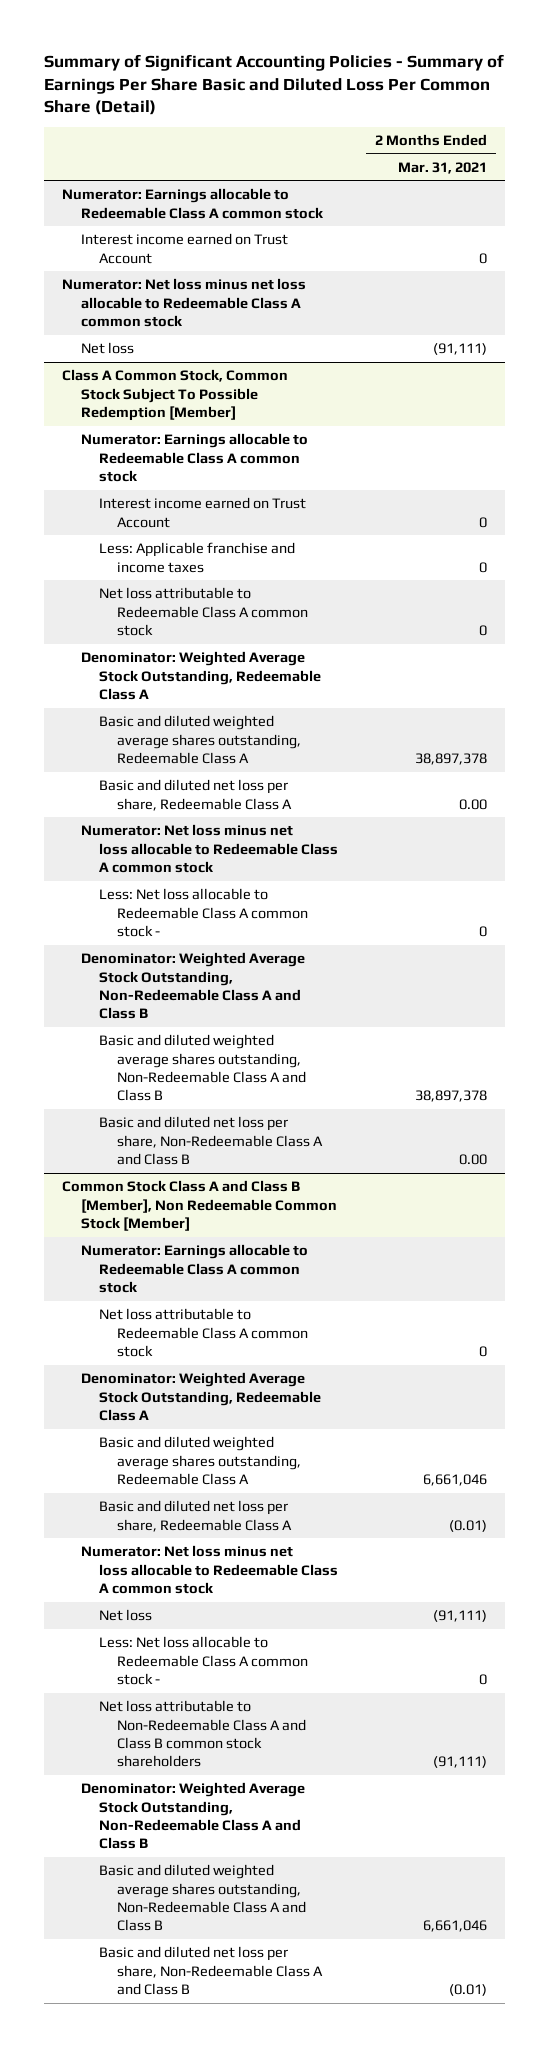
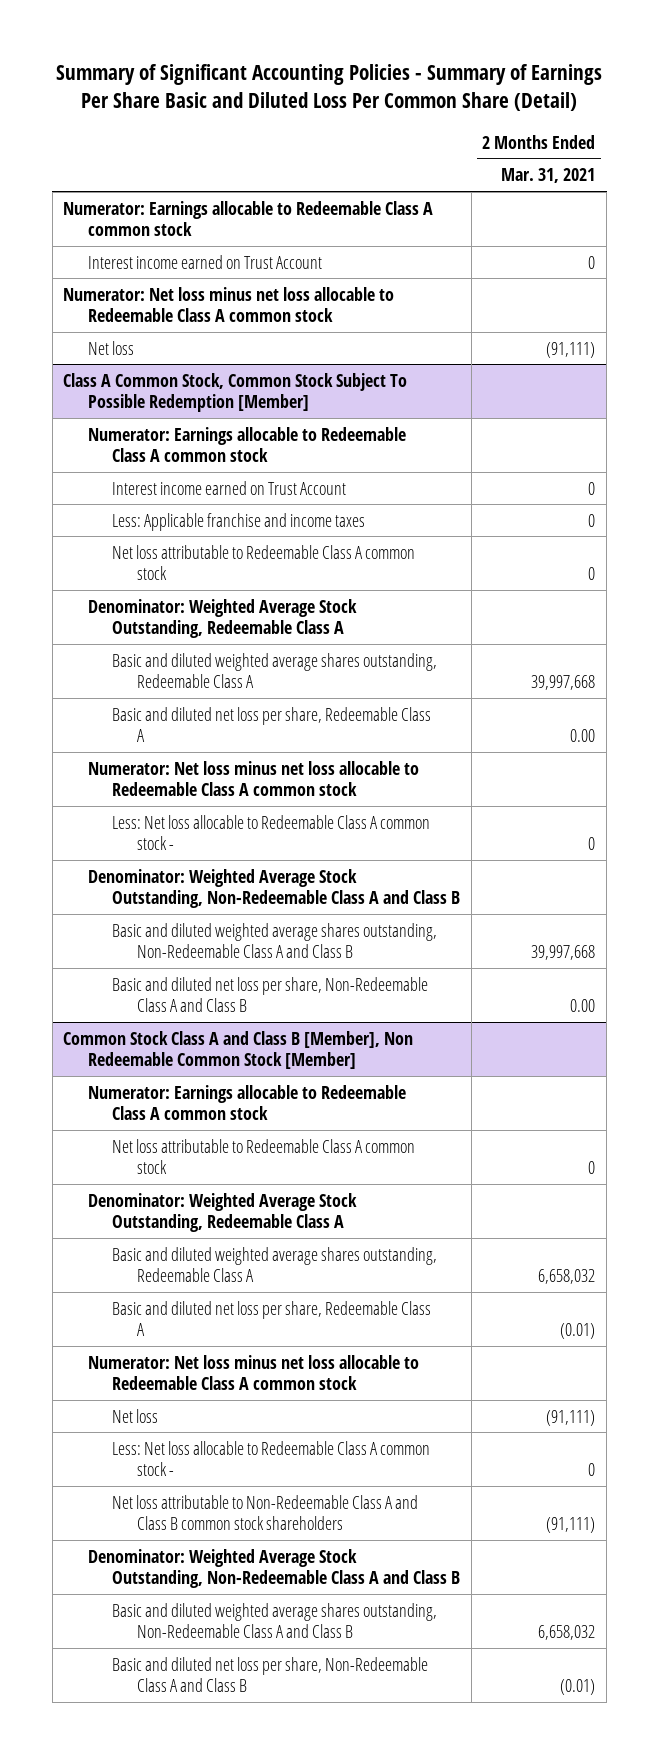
[414,753,487,766] 38,897,378 -> [531,675,596,691] 39,997,668
[414,1090,487,1103] 38,897,378 -> [531,945,596,961] 39,997,668
[422,1474,487,1487] 6,661,046 -> [538,1269,596,1285] 6,658,032
[422,1920,487,1933] 6,661,046 -> [538,1625,596,1641] 6,658,032

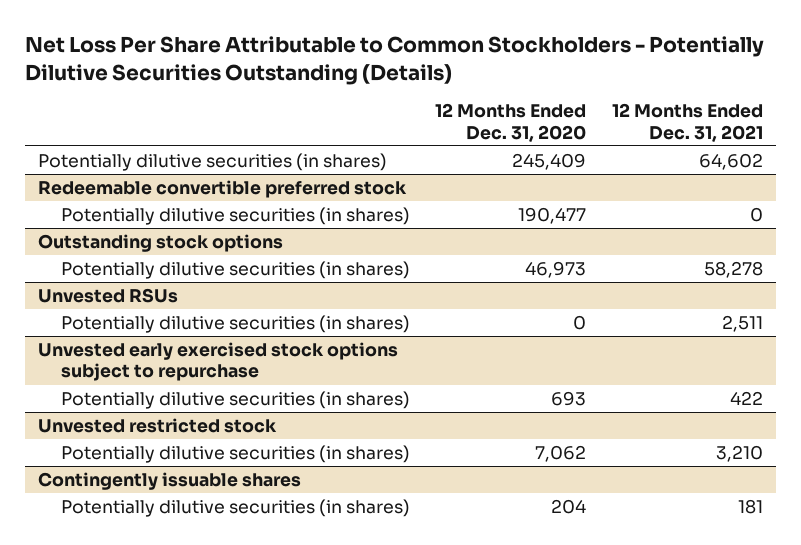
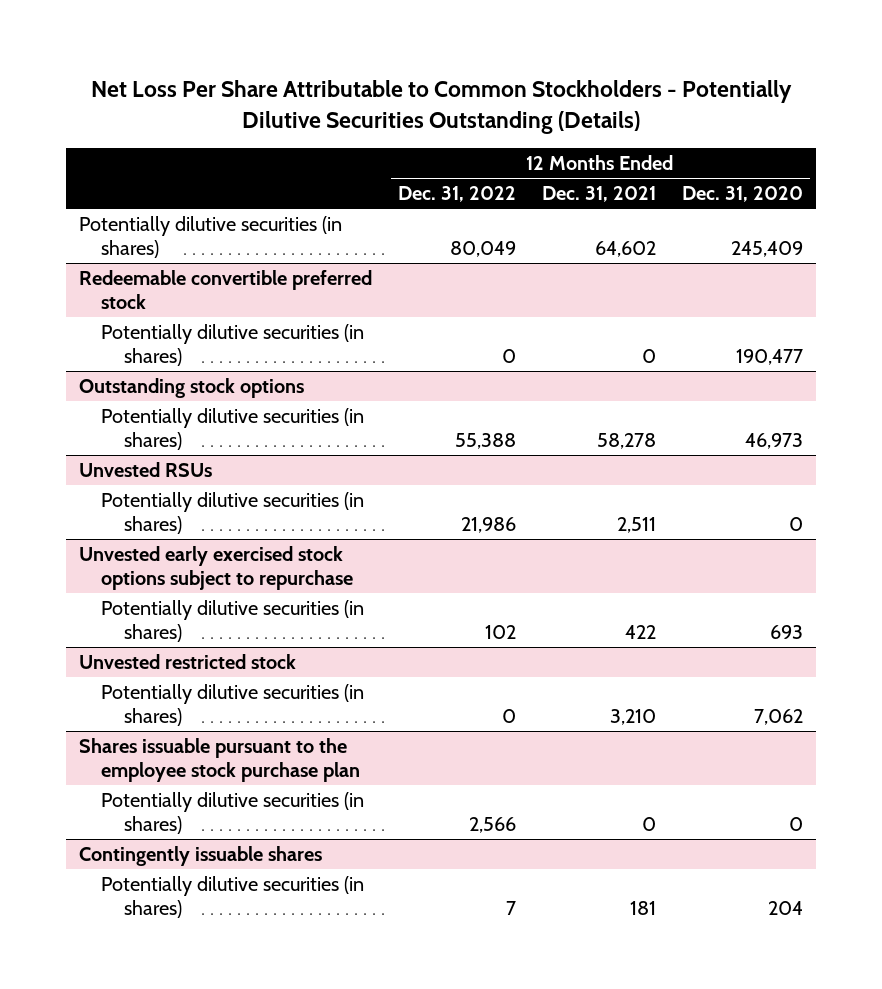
none -> [397,186,516,203] Dec. 31, 2022
none -> [78,738,361,783] Shares issuable pursuant to the employee stock purchase plan
none -> [101,792,365,835] Potentially dilutive securities (in shares)

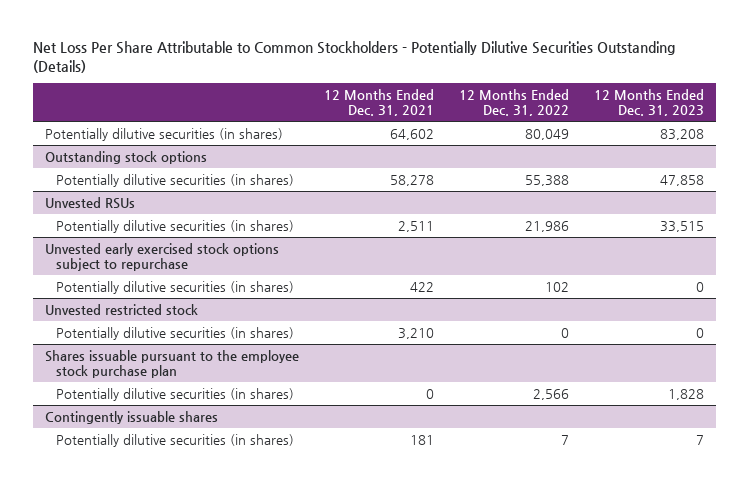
[682,186,804,203] Dec. 31, 2020 -> none
none -> [593,89,704,117] 12 Months Ended Dec. 31, 2023
[78,270,372,310] Redeemable convertible preferred stock -> none
[101,324,365,367] Potentially dilutive securities (in shares) -> none

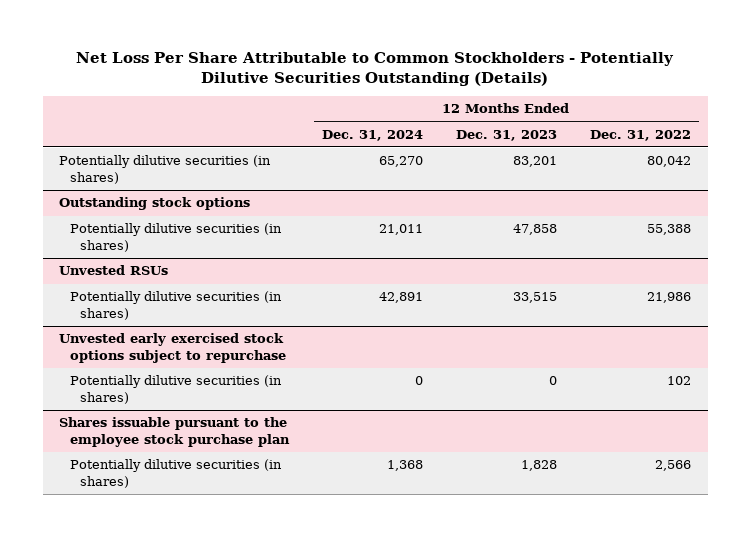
[324,89,435,117] 12 Months Ended Dec. 31, 2021 -> none
none -> [321,129,423,141] Dec. 31, 2024
[524,128,569,140] 80,049 -> [647,156,692,168] 80,042
[659,128,704,140] 83,208 -> [512,156,557,168] 83,201
[45,303,199,315] Unvested restricted stock -> none
[56,326,295,340] Potentially dilutive securities (in shares) -> none
[45,410,219,424] Contingently issuable shares -> none
[56,433,295,447] Potentially dilutive securities (in shares) -> none

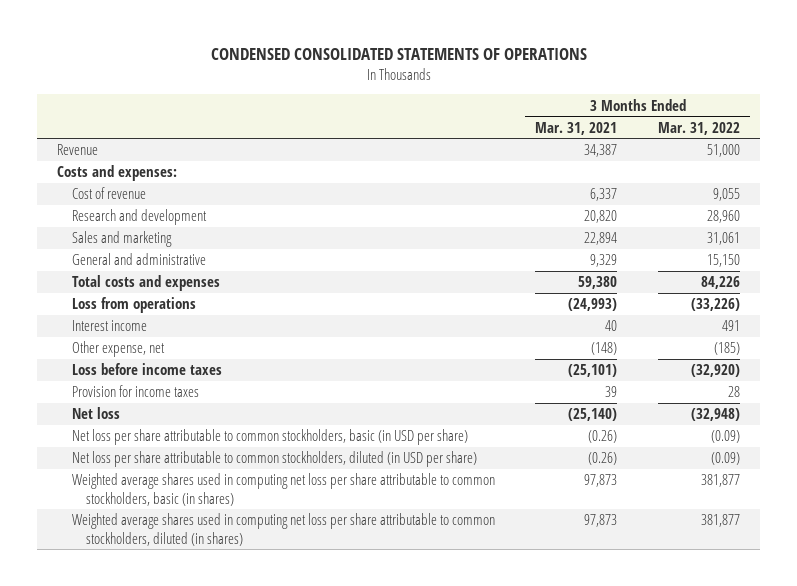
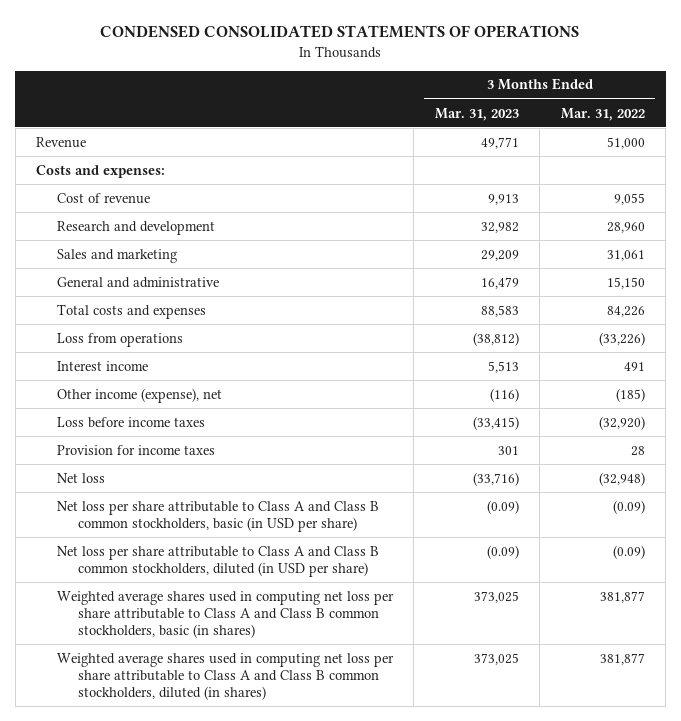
[535,121,618,135] Mar. 31, 2021 -> none
none -> [434,107,519,121] Mar. 31, 2023
[71,341,165,358] Other expense, net -> [56,387,222,403] Other income (expense), net
[71,429,468,446] Net loss per share attributable to common stockholders, basic (in USD per share) -> [56,500,379,532] Net loss per share attributable to Class A and Class B common stockholders, basic (in USD per share)
[71,451,477,468] Net loss per share attributable to common stockholders, diluted (in USD per share) -> [56,545,379,577] Net loss per share attributable to Class A and Class B common stockholders, diluted (in USD per share)
[71,473,495,506] Weighted average shares used in computing net loss per share attributable to common stockholders, basic (in shares) -> [56,590,394,638] Weighted average shares used in computing net loss per share attributable to Class A and Class B common stockholders, basic (in shares)
[71,513,495,546] Weighted average shares used in computing net loss per share attributable to common stockholders, diluted (in shares) -> [56,652,394,700] Weighted average shares used in computing net loss per share attributable to Class A and Class B common stockholders, diluted (in shares)

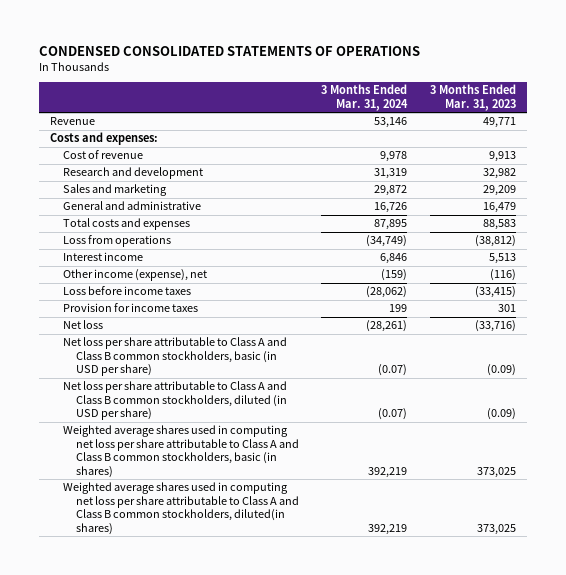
[560,107,645,121] Mar. 31, 2022 -> none
none -> [321,84,409,111] 3 Months Ended Mar. 31, 2024
[56,652,394,700] Weighted average shares used in computing net loss per share attributable to Class A and Class B common stockholders, diluted (in shares) -> [62,482,300,535] Weighted average shares used in computing net loss per share attributable to Class A and Class B common stockholders, diluted(in shares)

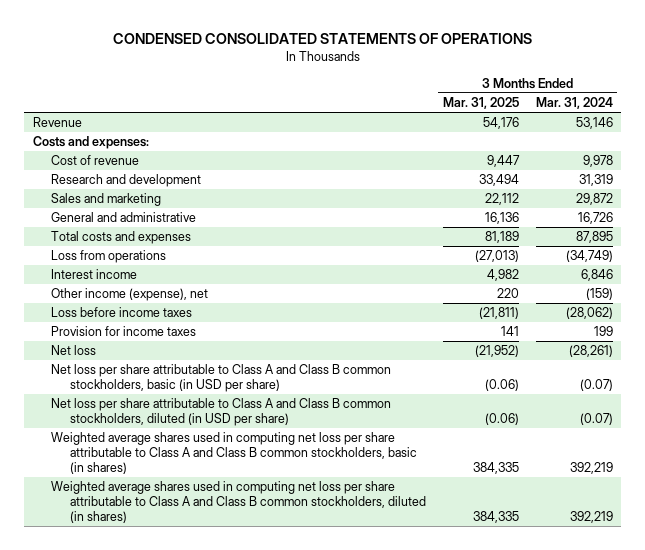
[429,84,516,111] 3 Months Ended Mar. 31, 2023 -> none
none -> [442,97,519,110] Mar. 31, 2025
[62,482,300,535] Weighted average shares used in computing net loss per share attributable to Class A and Class B common stockholders, diluted(in shares) -> [51,481,426,523] Weighted average shares used in computing net loss per share attributable to Class A and Class B common stockholders, diluted (in shares)

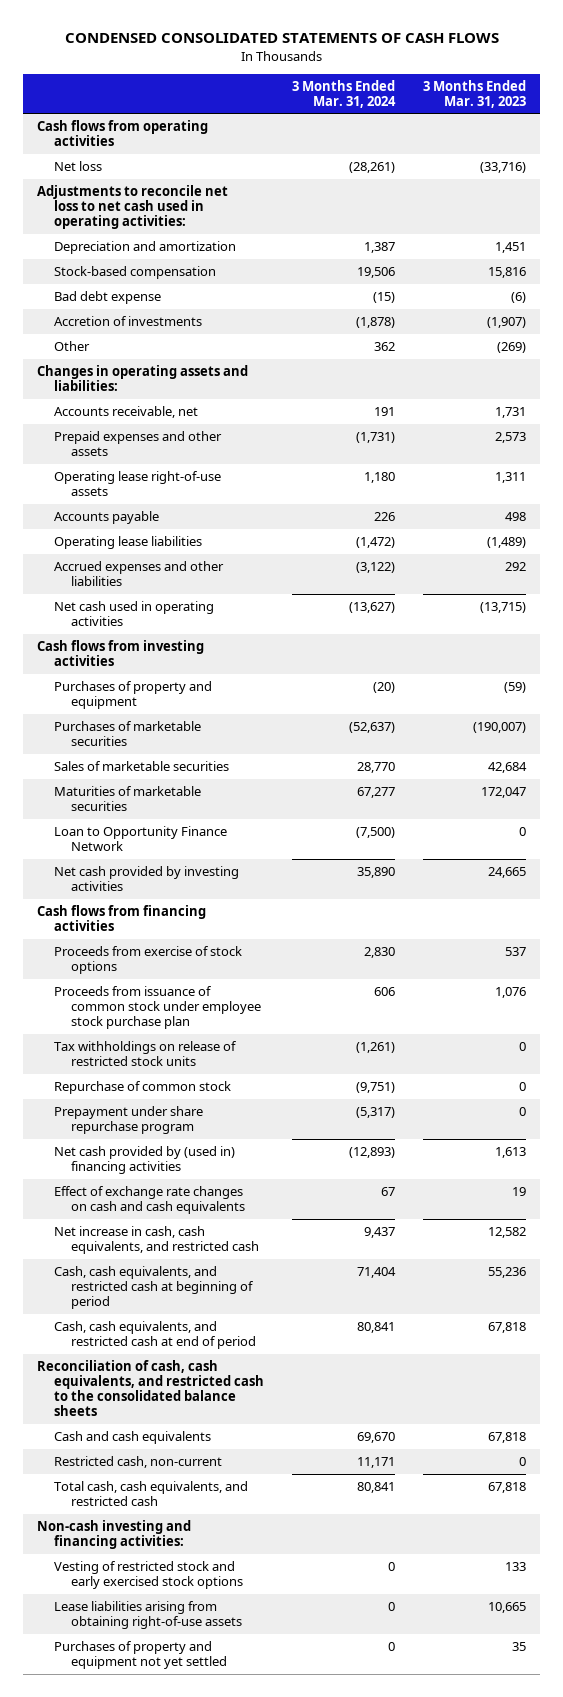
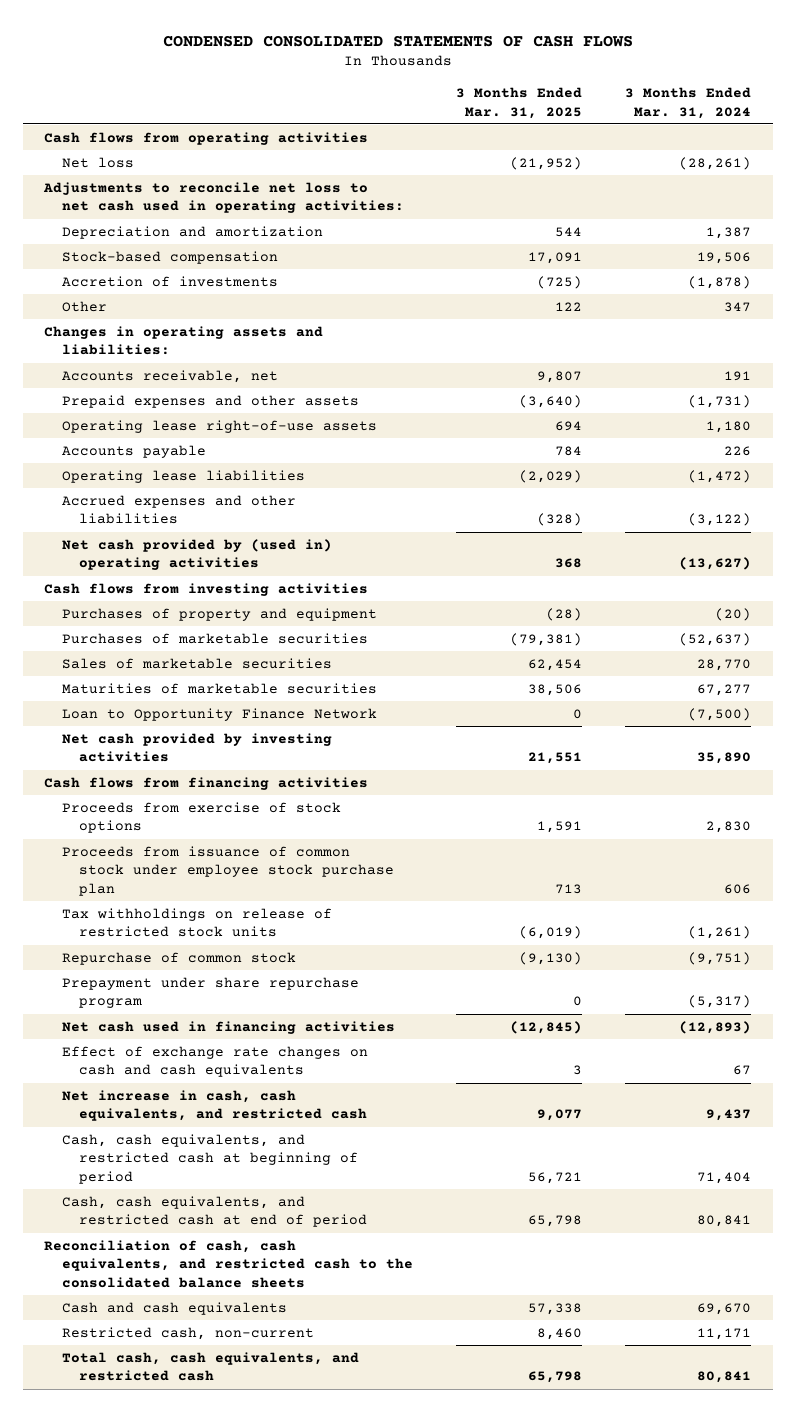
[423,79,527,108] 3 Months Ended Mar. 31, 2023 -> none
none -> [456,86,583,119] 3 Months Ended Mar. 31, 2025
[53,290,161,304] Bad debt expense -> none
[374,341,396,351] 362 -> [724,301,752,312] 347
[53,600,214,627] Net cash used in operating activities -> [61,538,332,571] Net cash provided by (used in) operating activities
[53,1145,235,1175] Net cash provided by (used in) financing activities -> [61,1020,395,1034] Net cash used in financing activities
[37,1519,192,1550] Non-cash investing and financing activities: -> none
[53,1560,243,1590] Vesting of restricted stock and early exercised stock options -> none
[53,1600,242,1630] Lease liabilities arising from obtaining right-of-use assets -> none
[53,1640,227,1670] Purchases of property and equipment not yet settled -> none

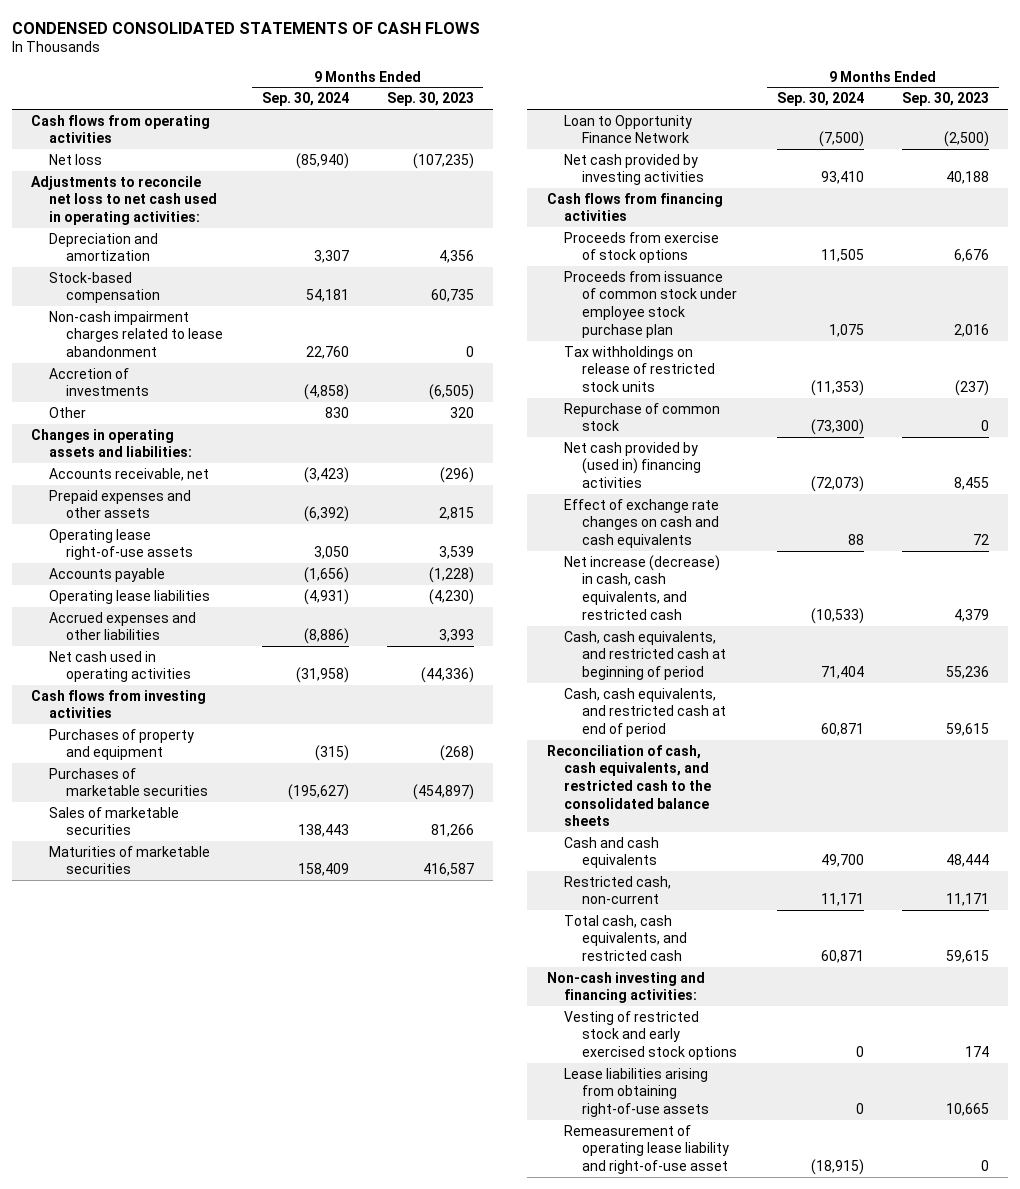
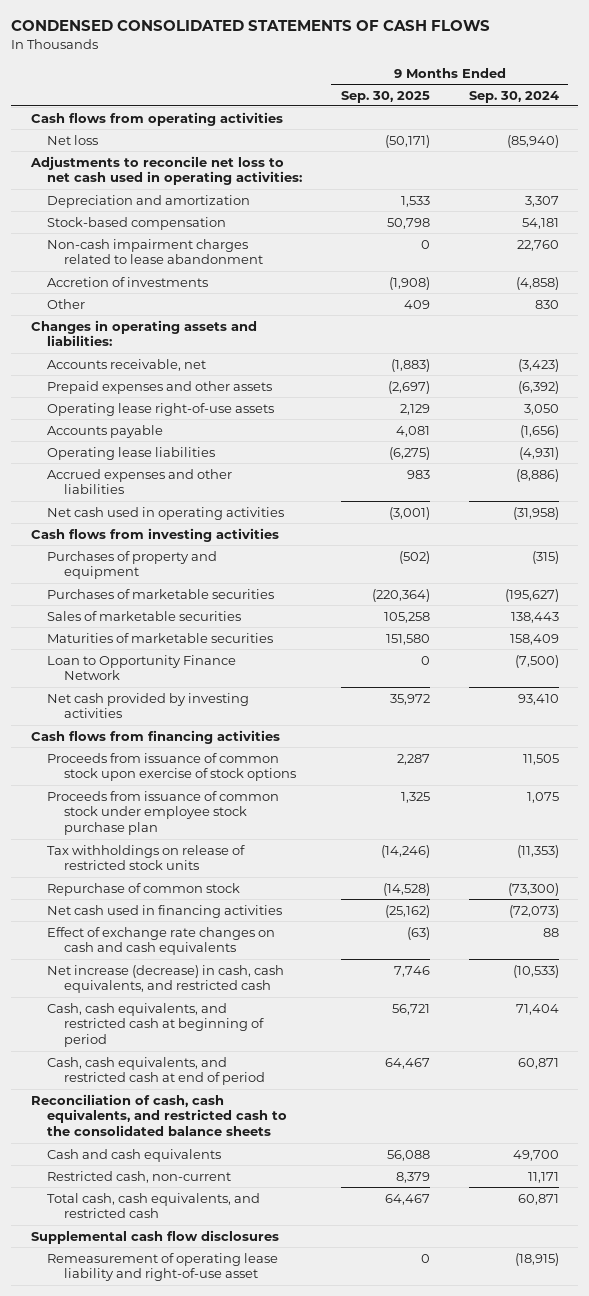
[386,92,474,107] Sep. 30, 2023 -> none
none -> [340,90,430,103] Sep. 30, 2025
[564,231,720,264] Proceeds from exercise of stock options -> [47,752,296,782] Proceeds from issuance of common stock upon exercise of stock options
[564,441,701,489] Net cash provided by (used in) financing activities -> [47,904,283,918] Net cash used in financing activities
[546,971,705,1004] Non-cash investing and financing activities: -> none
[564,1010,737,1061] Vesting of restricted stock and early exercised stock options -> none
[564,1067,709,1118] Lease liabilities arising from obtaining right-of-use assets -> none
none -> [30,1229,279,1244] Supplemental cash flow disclosures

